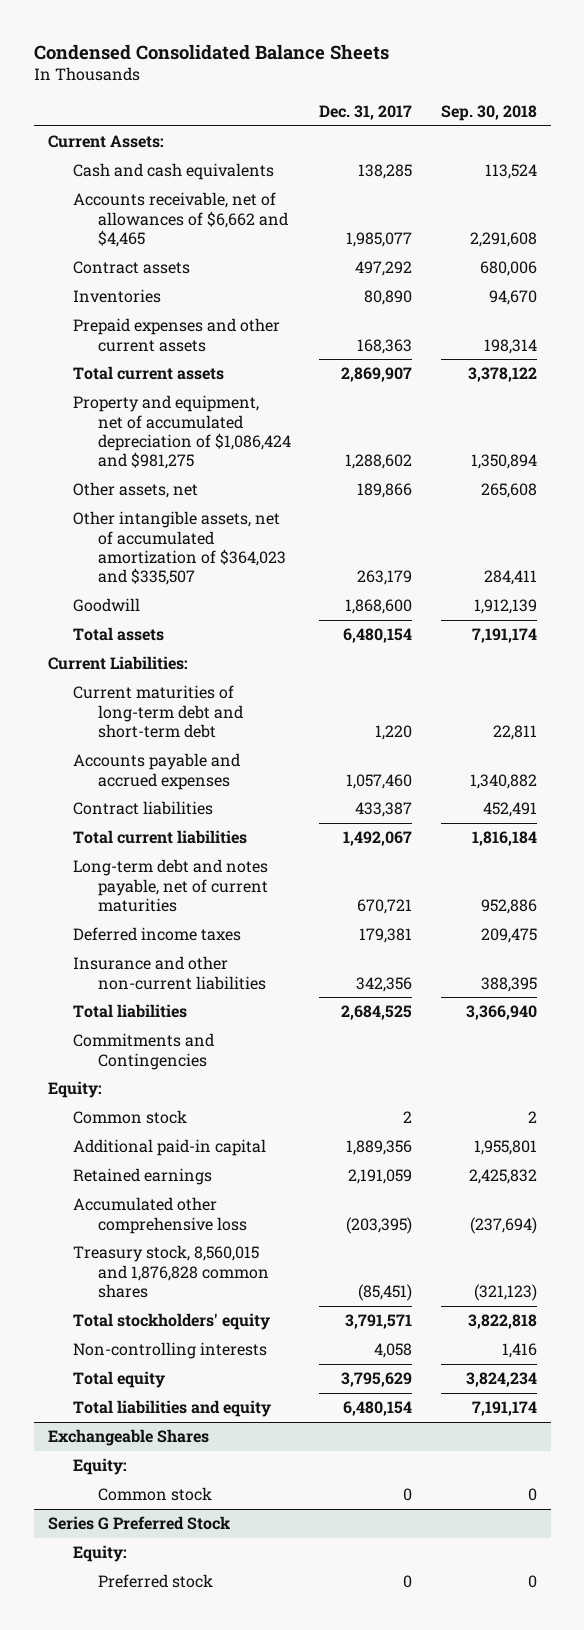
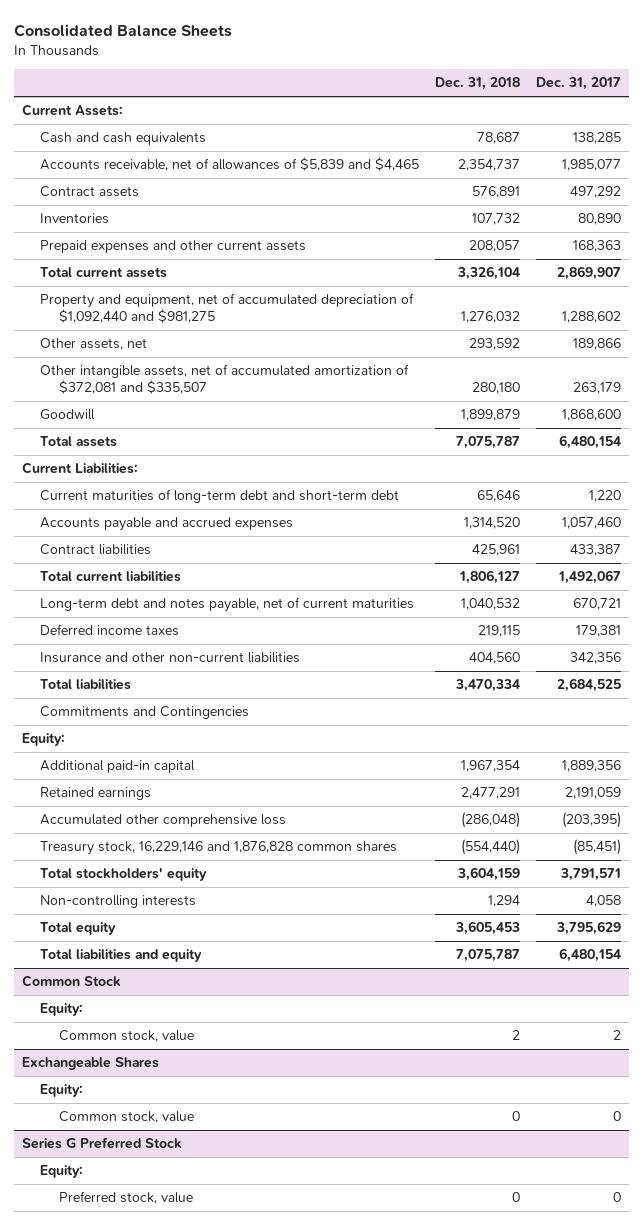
[33,43,389,60] Condensed Consolidated Balance Sheets -> [13,23,232,37] Consolidated Balance Sheets
[440,104,537,121] Sep. 30, 2018 -> none
none -> [435,77,521,91] Dec. 31, 2018
[72,192,289,248] Accounts receivable, net of allowances of $6,662 and $4,465 -> [40,157,420,172] Accounts receivable, net of allowances of $5,839 and $4,465
[72,395,292,470] Property and equipment, net of accumulated depreciation of $1,086,424 and $981,275 -> [40,293,415,324] Property and equipment, net of accumulated depreciation of $1,092,440 and $981,275
[72,511,287,586] Other intangible assets, net of accumulated amortization of $364,023 and $335,507 -> [40,364,410,395] Other intangible assets, net of accumulated amortization of $372,081 and $335,507
[72,1110,187,1125] Common stock -> none
[72,1245,270,1299] Treasury stock, 8,560,015 and 1,876,828 common shares -> [40,841,398,856] Treasury stock, 16,229,146 and 1,876,828 common shares
none -> [21,975,121,988] Common Stock
none -> [40,1003,84,1017] Equity:
none -> [59,1030,195,1043] Common stock, value
[98,1487,213,1502] Common stock -> [59,1111,195,1124] Common stock, value
[98,1574,214,1589] Preferred stock -> [59,1191,194,1205] Preferred stock, value

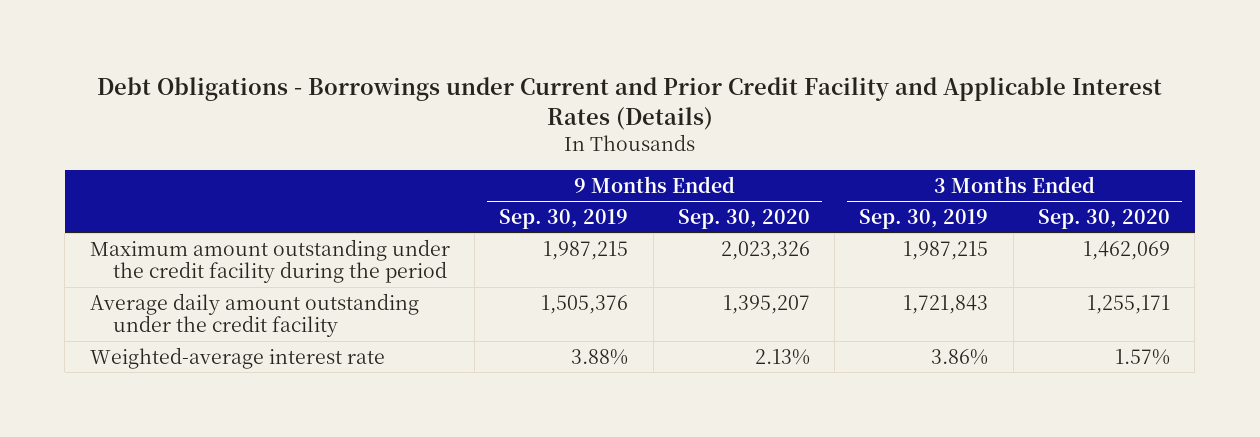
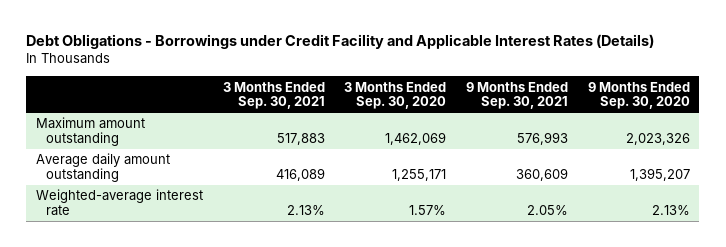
[96,76,1162,130] Debt Obligations - Borrowings under Current and Prior Credit Facility and Applicable Interest Rates (Details) -> [26,34,655,50] Debt Obligations - Borrowings under Credit Facility and Applicable Interest Rates (Details)
[499,208,629,229] Sep. 30, 2019 -> none
[859,208,989,229] Sep. 30, 2019 -> none
none -> [222,81,325,110] 3 Months Ended Sep. 30, 2021
none -> [465,81,568,110] 9 Months Ended Sep. 30, 2021
[89,238,450,284] Maximum amount outstanding under the credit facility during the period -> [36,117,146,147] Maximum amount outstanding
[89,292,419,338] Average daily amount outstanding under the credit facility -> [36,153,171,183] Average daily amount outstanding

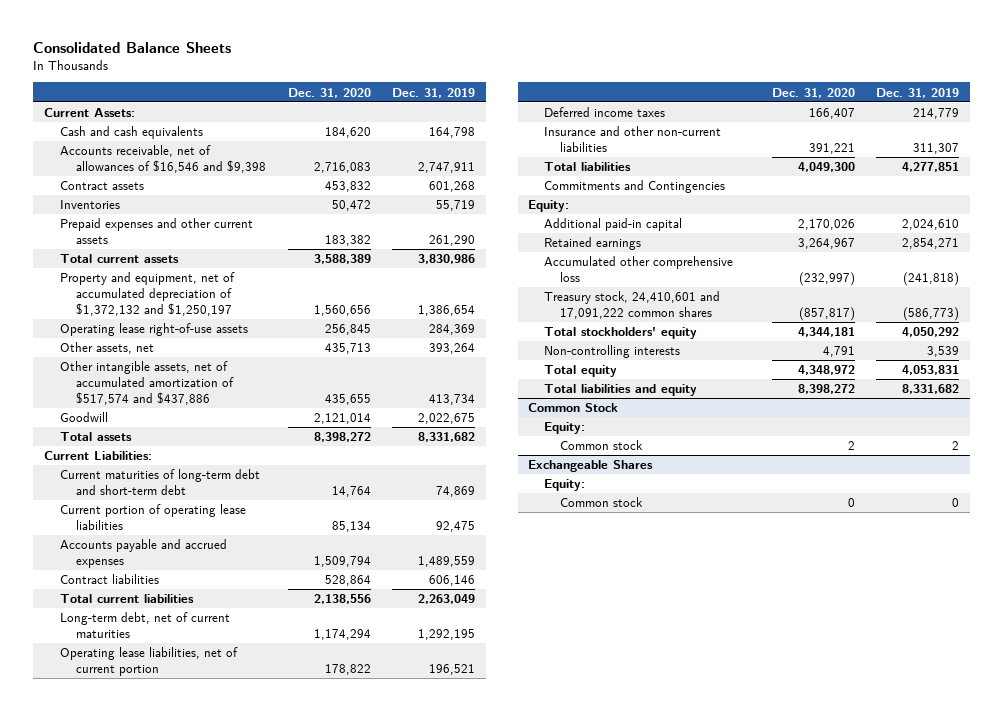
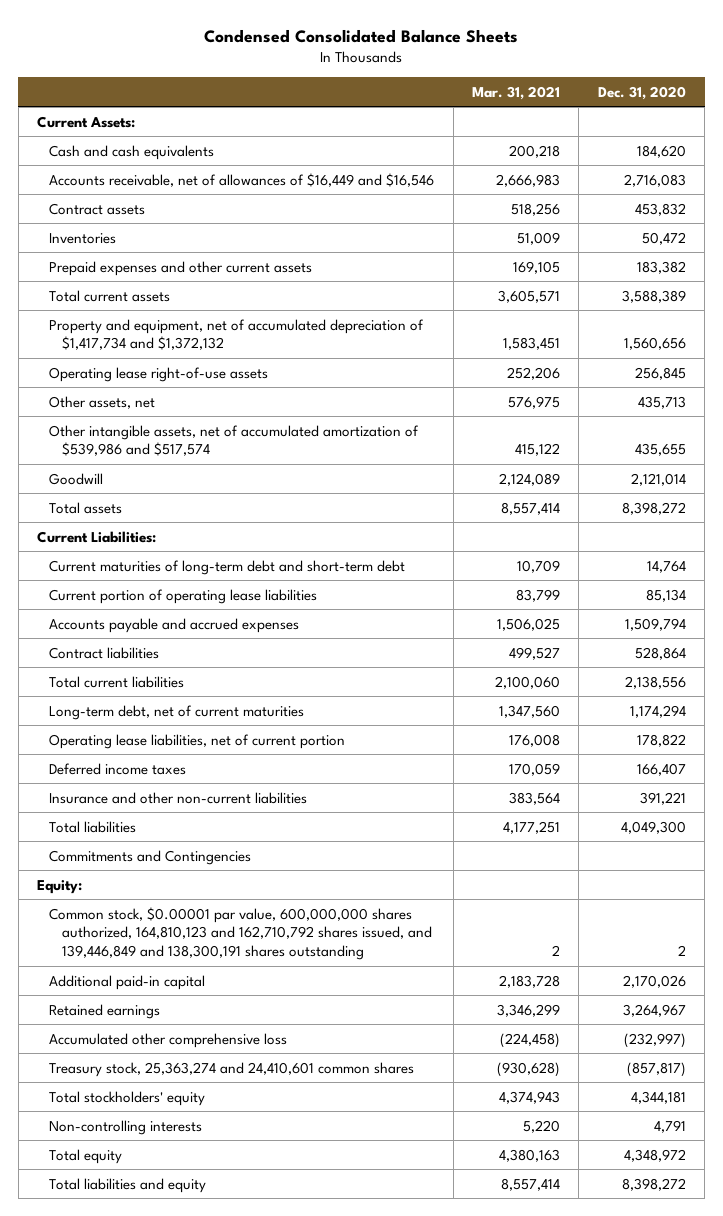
[33,41,232,53] Consolidated Balance Sheets -> [204,28,519,43] Condensed Consolidated Balance Sheets
[392,87,476,98] Dec. 31, 2019 -> none
none -> [472,85,561,100] Mar. 31, 2021
[59,145,267,174] Accounts receivable, net of allowances of $16,546 and $9,398 -> [49,172,435,187] Accounts receivable, net of allowances of $16,449 and $16,546
[59,272,235,316] Property and equipment, net of accumulated depreciation of $1,372,132 and $1,250,197 -> [49,318,425,351] Property and equipment, net of accumulated depreciation of $1,417,734 and $1,372,132
[59,361,235,405] Other intangible assets, net of accumulated amortization of $517,574 and $437,886 -> [49,424,420,457] Other intangible assets, net of accumulated amortization of $539,986 and $517,574
none -> [49,906,432,961] Common stock, $0.00001 par value, 600,000,000 shares authorized, 164,810,123 and 162,710,792 shares issued, and 139,446,849 and 138,300,191 shares outstanding
[544,291,721,320] Treasury stock, 24,410,601 and 17,091,222 common shares -> [49,1061,415,1077] Treasury stock, 25,363,274 and 24,410,601 common shares
[528,403,619,413] Common Stock -> none
[544,422,586,435] Equity: -> none
[560,440,644,451] Common stock -> none
[528,460,654,473] Exchangeable Shares -> none
[544,479,586,492] Equity: -> none
[560,497,644,508] Common stock -> none

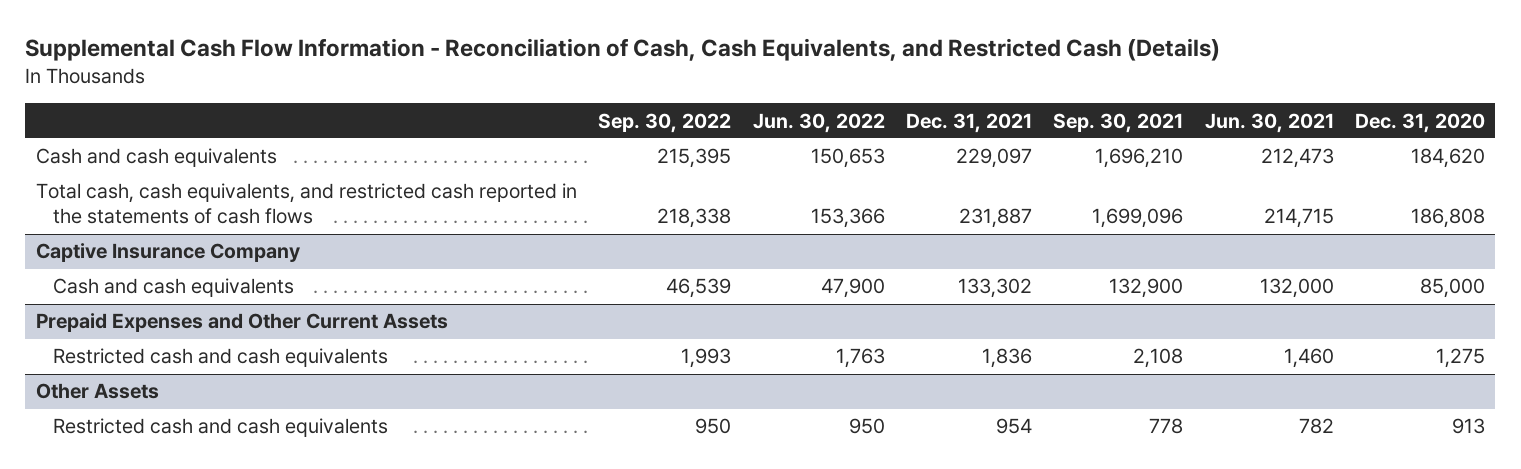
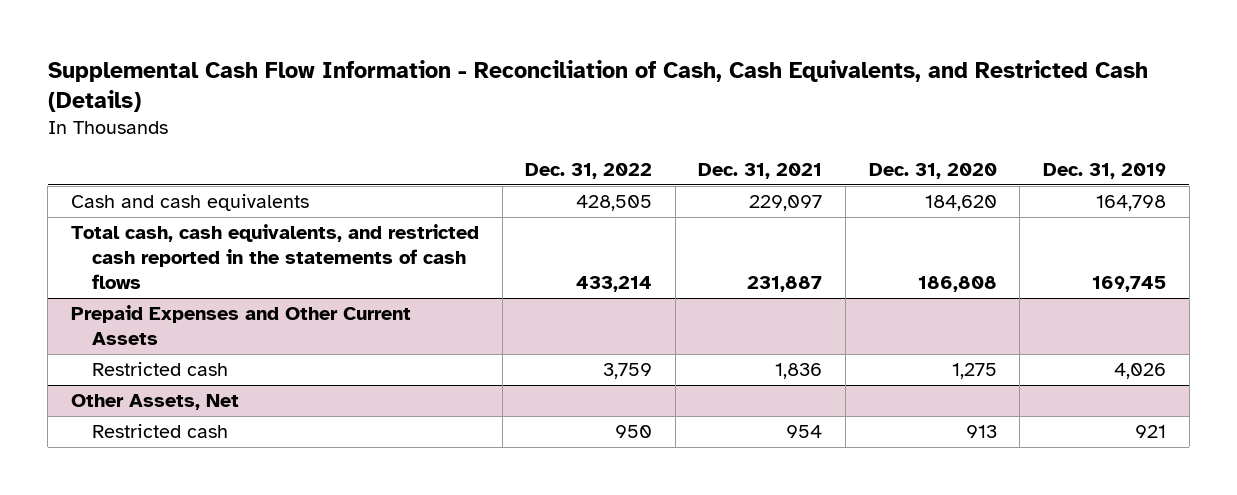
[598,112,732,133] Sep. 30, 2022 -> none
[752,112,885,133] Jun. 30, 2022 -> none
[1053,112,1184,133] Sep. 30, 2021 -> none
[1204,112,1334,133] Jun. 30, 2021 -> none
none -> [525,162,653,179] Dec. 31, 2022
none -> [1043,162,1167,179] Dec. 31, 2019
[35,243,300,263] Captive Insurance Company -> none
[52,278,294,298] Cash and cash equivalents -> none
[52,348,388,368] Restricted cash and cash equivalents -> [91,362,228,377] Restricted cash
[35,383,159,400] Other Assets -> [70,394,239,411] Other Assets, Net
[52,418,388,438] Restricted cash and cash equivalents -> [91,424,228,439] Restricted cash

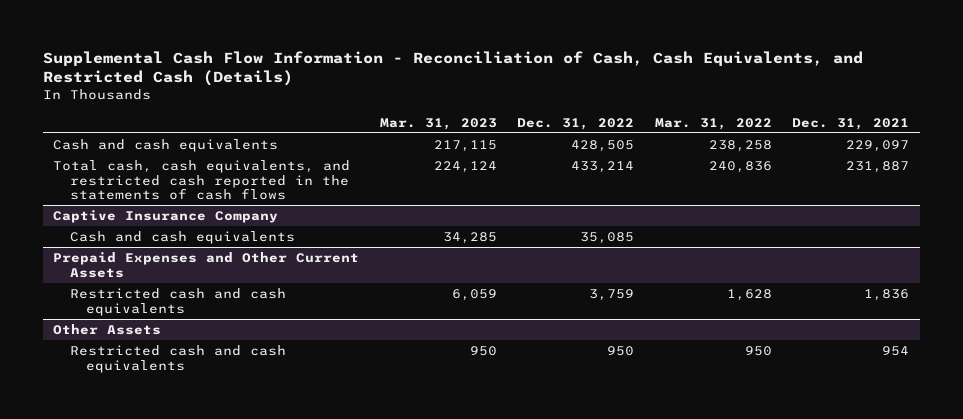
[868,162,997,179] Dec. 31, 2020 -> none
[1043,162,1167,179] Dec. 31, 2019 -> none
none -> [379,117,497,130] Mar. 31, 2023
none -> [654,117,772,130] Mar. 31, 2022
none -> [53,209,279,223] Captive Insurance Company
none -> [69,230,295,244] Cash and cash equivalents
[91,362,228,377] Restricted cash -> [69,287,286,316] Restricted cash and cash equivalents
[70,394,239,411] Other Assets, Net -> [53,323,162,335] Other Assets
[91,424,228,439] Restricted cash -> [69,344,286,373] Restricted cash and cash equivalents

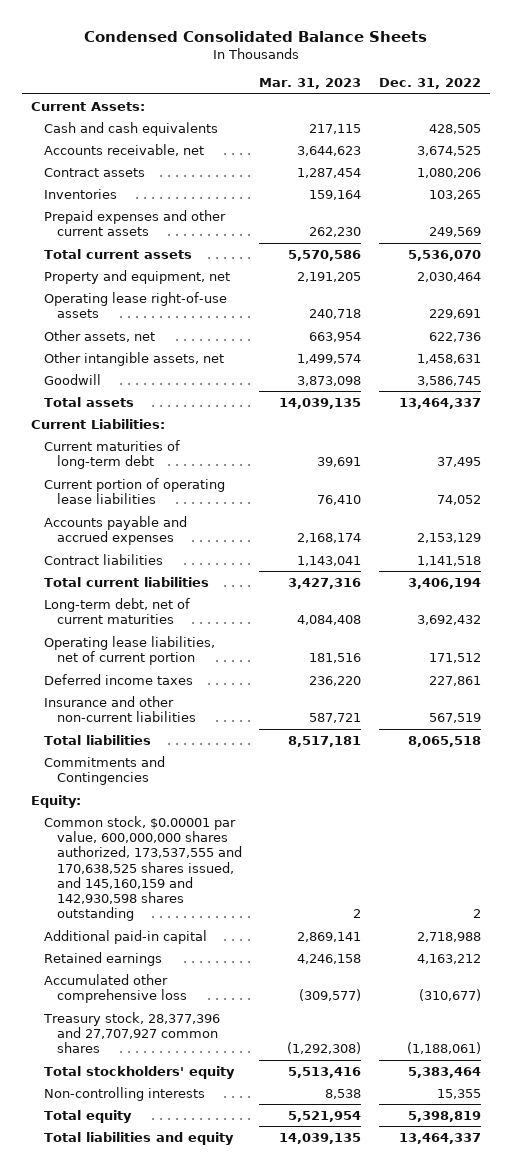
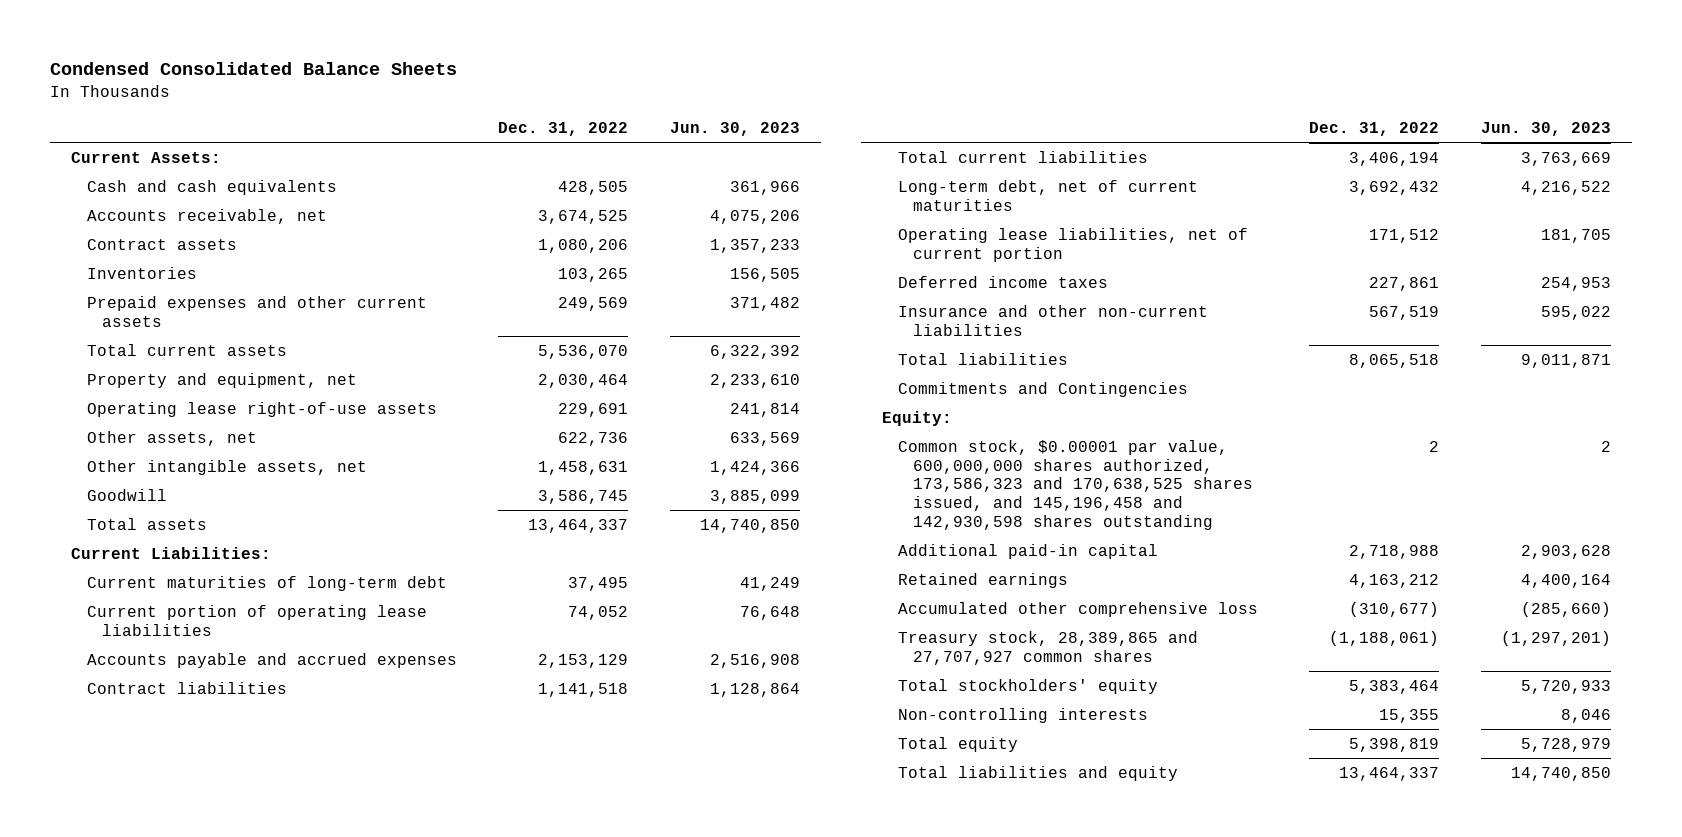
[259,78,362,90] Mar. 31, 2023 -> none
none -> [669,122,800,137] Jun. 30, 2023
[44,815,242,922] Common stock, $0.00001 par value, 600,000,000 shares authorized, 173,537,555 and 170,638,525 shares issued, and 145,160,159 and 142,930,598 shares outstanding -> [897,439,1253,531] Common stock, $0.00001 par value, 600,000,000 shares authorized, 173,586,323 and 170,638,525 shares issued, and 145,196,458 and 142,930,598 shares outstanding
[43,1011,221,1054] Treasury stock, 28,377,396 and 27,707,927 common shares -> [897,630,1198,665] Treasury stock, 28,389,865 and 27,707,927 common shares

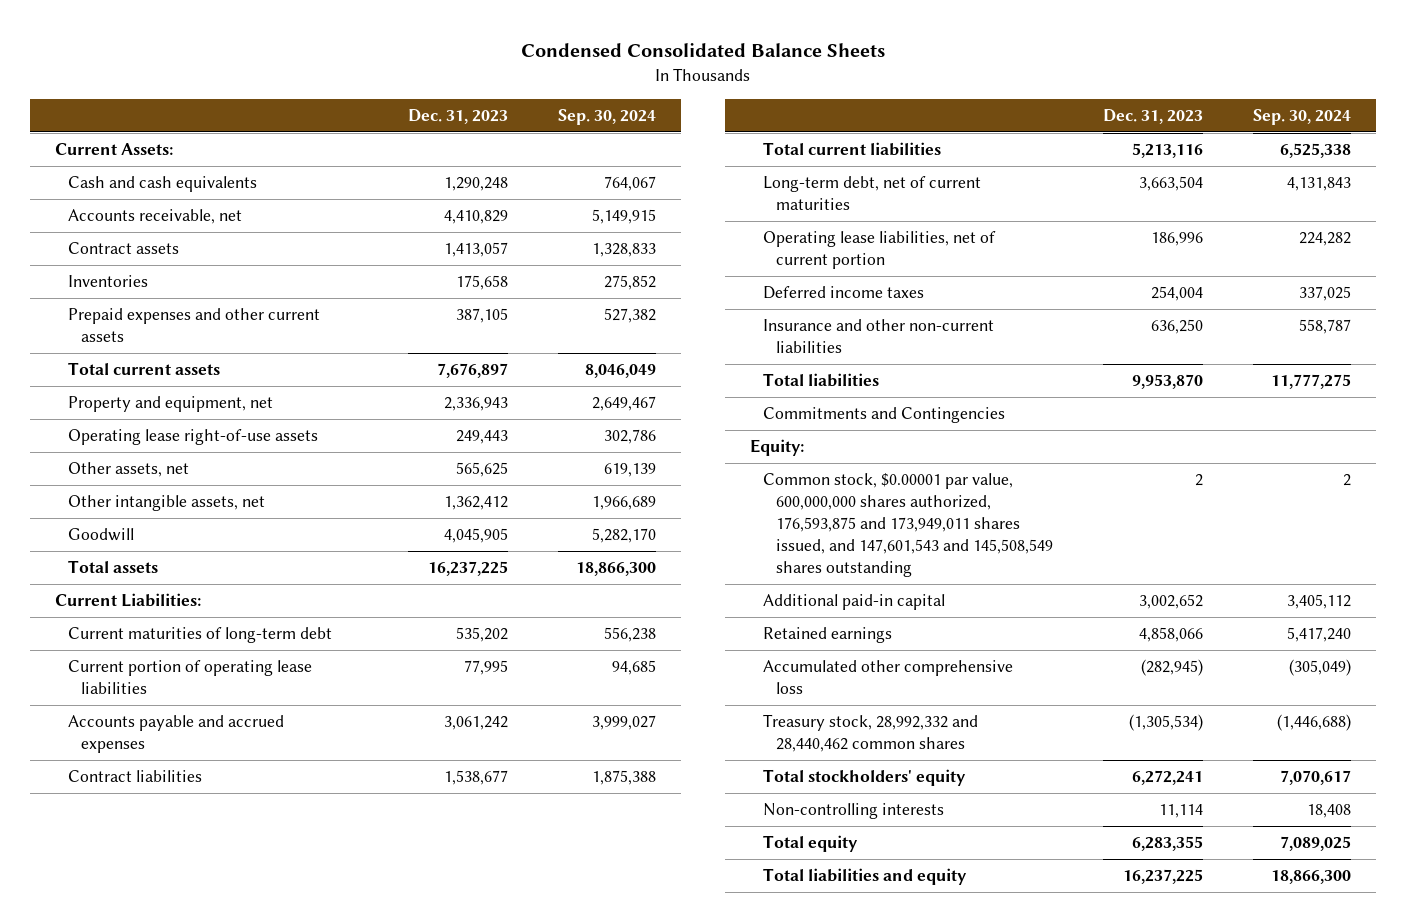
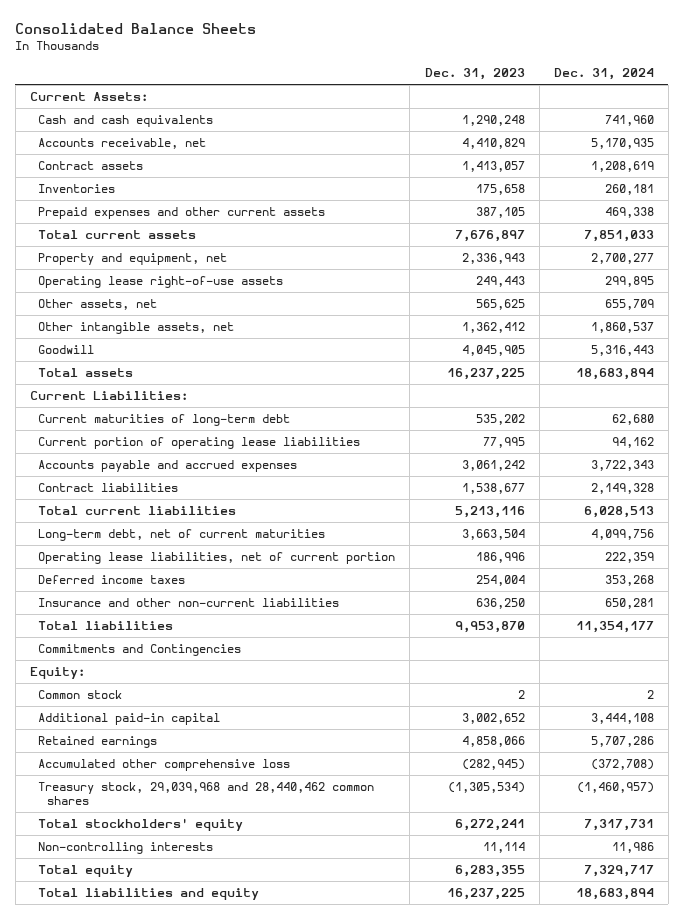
[521,43,886,58] Condensed Consolidated Balance Sheets -> [15,22,257,34] Consolidated Balance Sheets
[558,108,657,125] Sep. 30, 2024 -> none
none -> [553,68,654,81] Dec. 31, 2024
[762,473,1053,577] Common stock, $0.00001 par value, 600,000,000 shares authorized, 176,593,875 and 173,949,011 shares issued, and 147,601,543 and 145,508,549 shares outstanding -> [38,689,123,699] Common stock
[762,714,978,753] Treasury stock, 28,992,332 and 28,440,462 common shares -> [38,781,375,806] Treasury stock, 29,039,968 and 28,440,462 common shares

